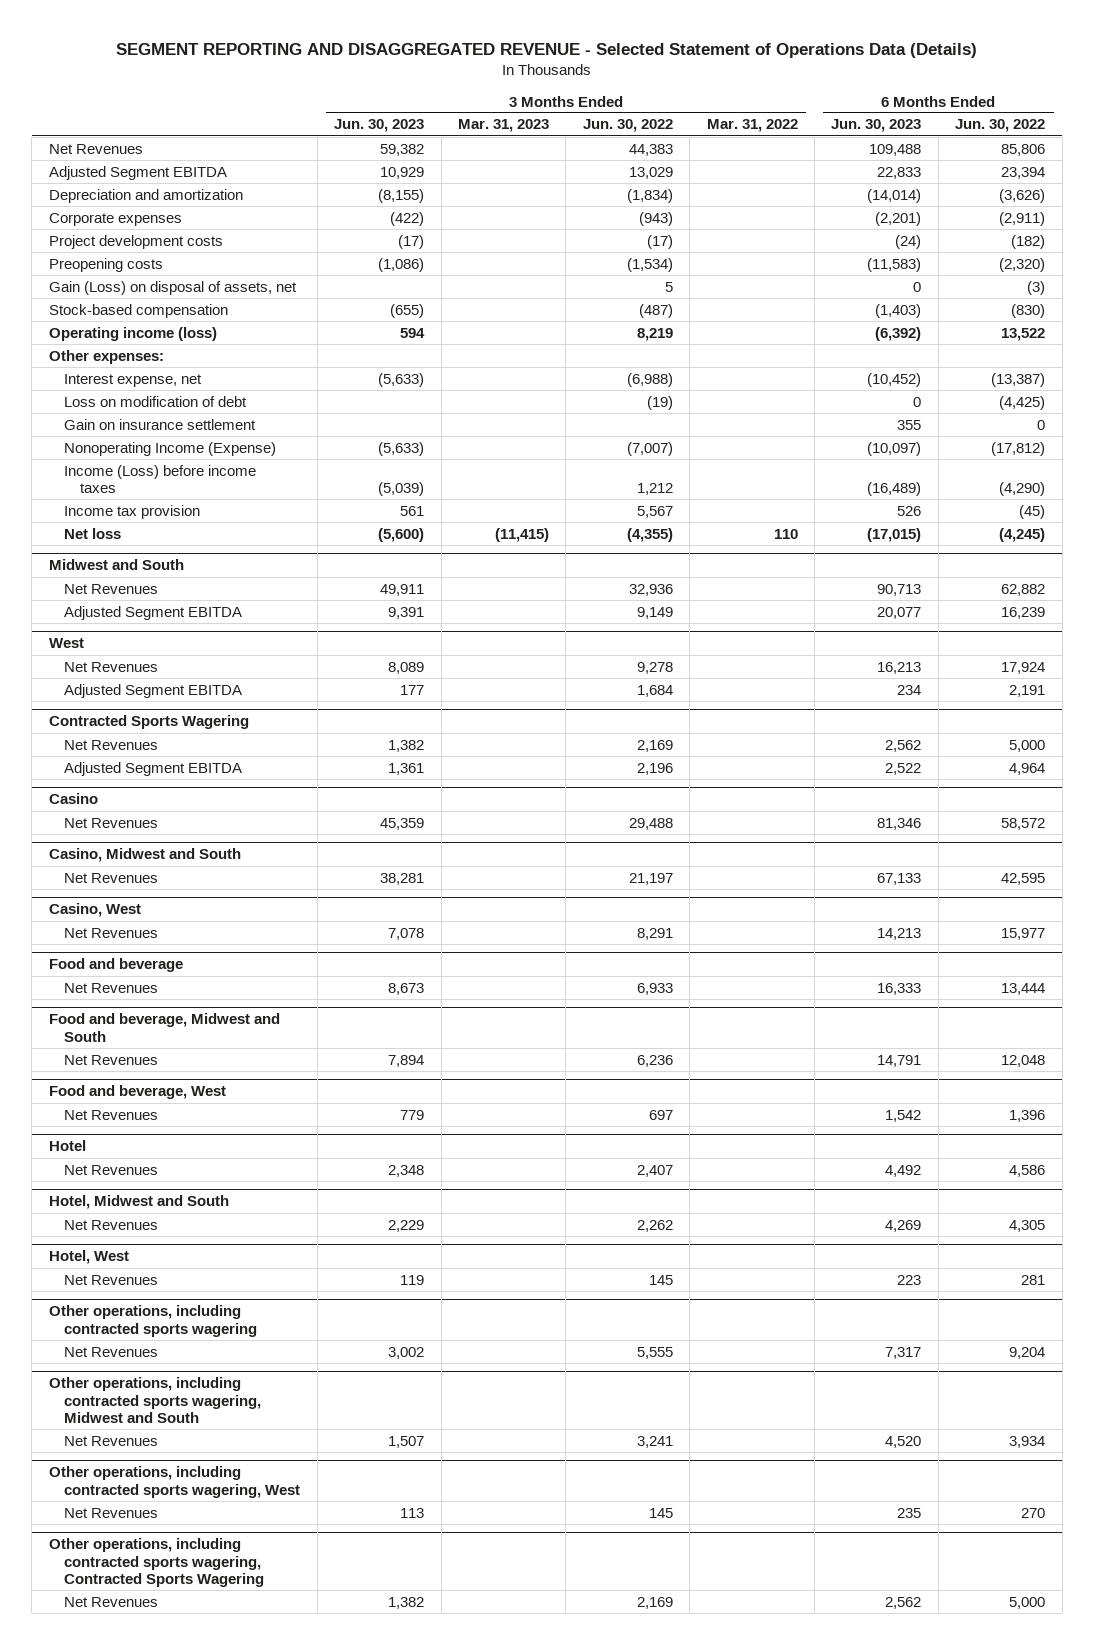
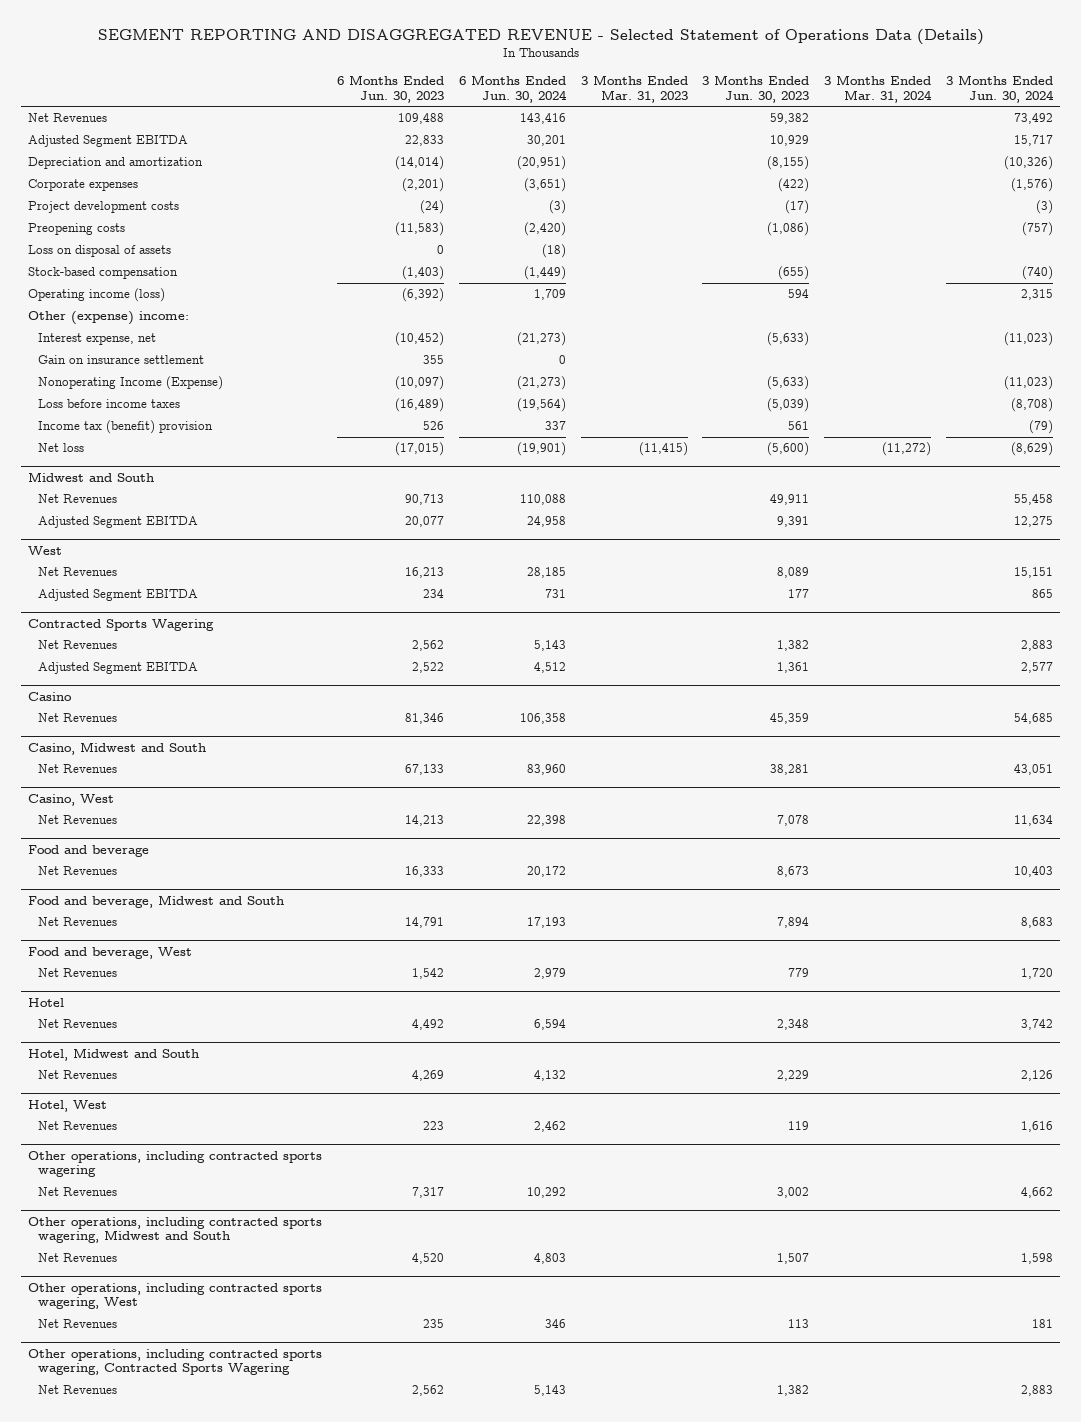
[582,119,673,133] Jun. 30, 2022 -> none
[706,119,798,133] Mar. 31, 2022 -> none
[955,119,1046,133] Jun. 30, 2022 -> none
none -> [458,75,567,103] 6 Months Ended Jun. 30, 2024
none -> [824,75,933,103] 3 Months Ended Mar. 31, 2024
none -> [945,75,1054,103] 3 Months Ended Jun. 30, 2024
[48,280,297,295] Gain (Loss) on disposal of assets, net -> [28,245,172,258] Loss on disposal of assets
[48,349,164,364] Other expenses: -> [28,311,190,326] Other (expense) income:
[64,395,248,407] Loss on modification of debt -> none
[64,464,257,493] Income (Loss) before income taxes -> [37,399,180,409] Loss before income taxes
[64,504,201,519] Income tax provision -> [37,420,213,435] Income tax (benefit) provision

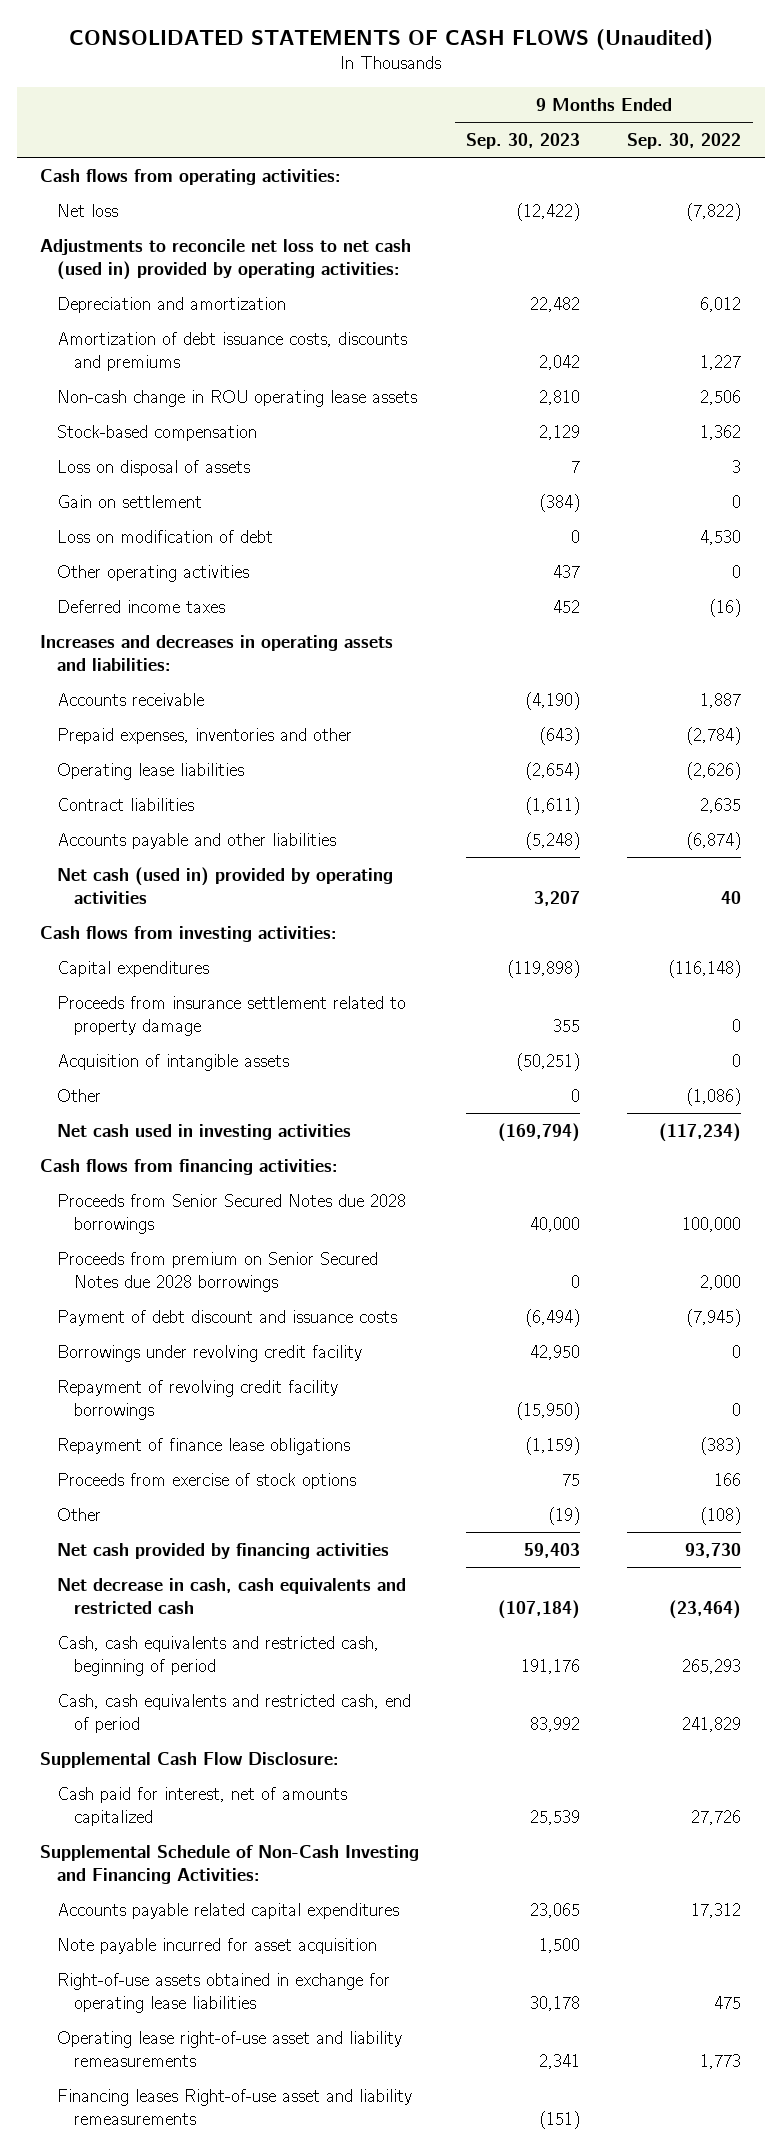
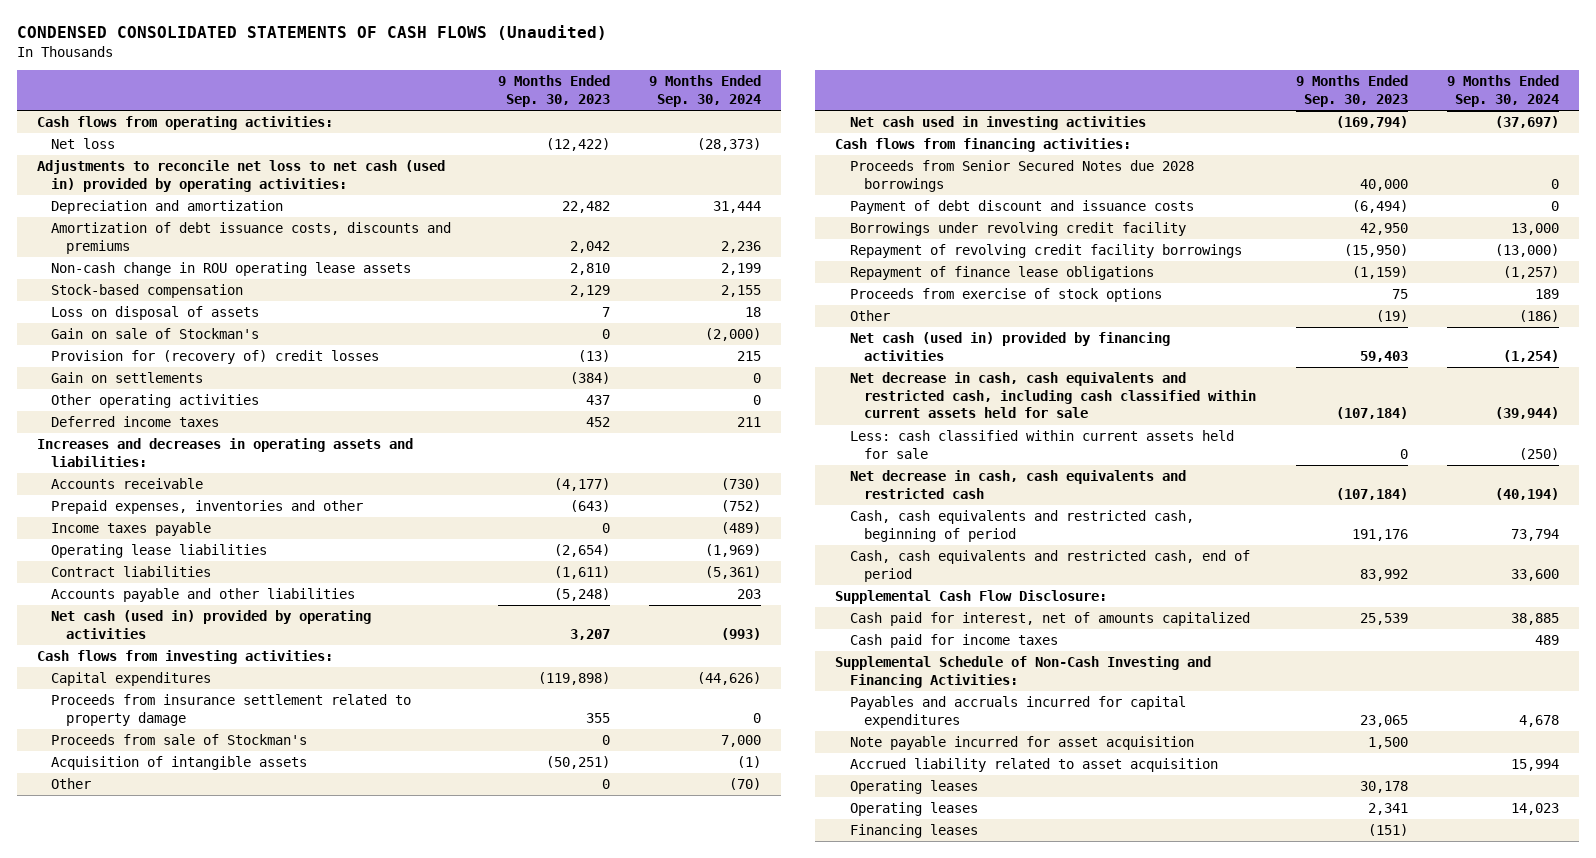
[68,28,713,50] CONSOLIDATED STATEMENTS OF CASH FLOWS (Unaudited) -> [16,25,607,41] CONDENSED CONSOLIDATED STATEMENTS OF CASH FLOWS (Unaudited)
[627,132,742,149] Sep. 30, 2022 -> none
none -> [649,75,762,108] 9 Months Ended Sep. 30, 2024
[57,529,274,543] Loss on modification of debt -> none
none -> [51,328,260,340] Gain on sale of Stockman's
none -> [51,350,380,365] Provision for (recovery of) credit losses
[57,494,203,508] Gain on settlement -> [51,372,204,384] Gain on settlements
[525,691,581,710] (4,190) -> [553,478,610,492] (4,177)
none -> [51,522,212,537] Income taxes payable
none -> [51,734,308,746] Proceeds from sale of Stockman's
[57,1251,379,1292] Proceeds from premium on Senior Secured Notes due 2028 borrowings -> none
[57,1542,390,1559] Net cash provided by financing activities -> [849,332,1170,361] Net cash (used in) provided by financing activities
none -> [849,372,1257,419] Net decrease in cash, cash equivalents and restricted cash, including cash classified within current assets held for sale
none -> [849,430,1234,459] Less: cash classified within current assets held for sale
none -> [849,634,1058,649] Cash paid for income taxes
[57,1902,400,1919] Accounts payable related capital expenditures -> [849,696,1186,728] Payables and accruals incurred for capital expenditures
none -> [849,758,1218,773] Accrued liability related to asset acquisition
[57,1972,391,2013] Right-of-use assets obtained in exchange for operating lease liabilities -> [849,780,978,795] Operating leases
[57,2030,403,2067] Operating lease right-of-use asset and liability remeasurements -> [849,802,978,817] Operating leases
[57,2088,413,2125] Financing leases Right-of-use asset and liability remeasurements -> [849,824,978,839] Financing leases

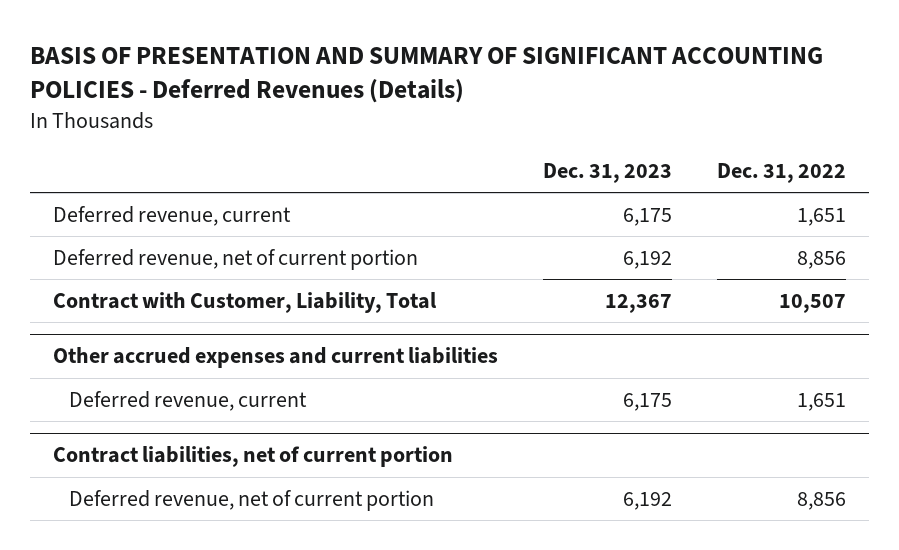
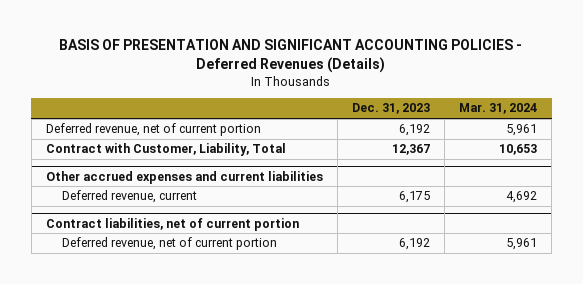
[29,46,823,104] BASIS OF PRESENTATION AND SUMMARY OF SIGNIFICANT ACCOUNTING POLICIES - Deferred Revenues (Details) -> [59,39,523,74] BASIS OF PRESENTATION AND SIGNIFICANT ACCOUNTING POLICIES - Deferred Revenues (Details)
[717,163,847,184] Dec. 31, 2022 -> none
none -> [459,103,538,115] Mar. 31, 2024
[52,205,291,226] Deferred revenue, current -> none

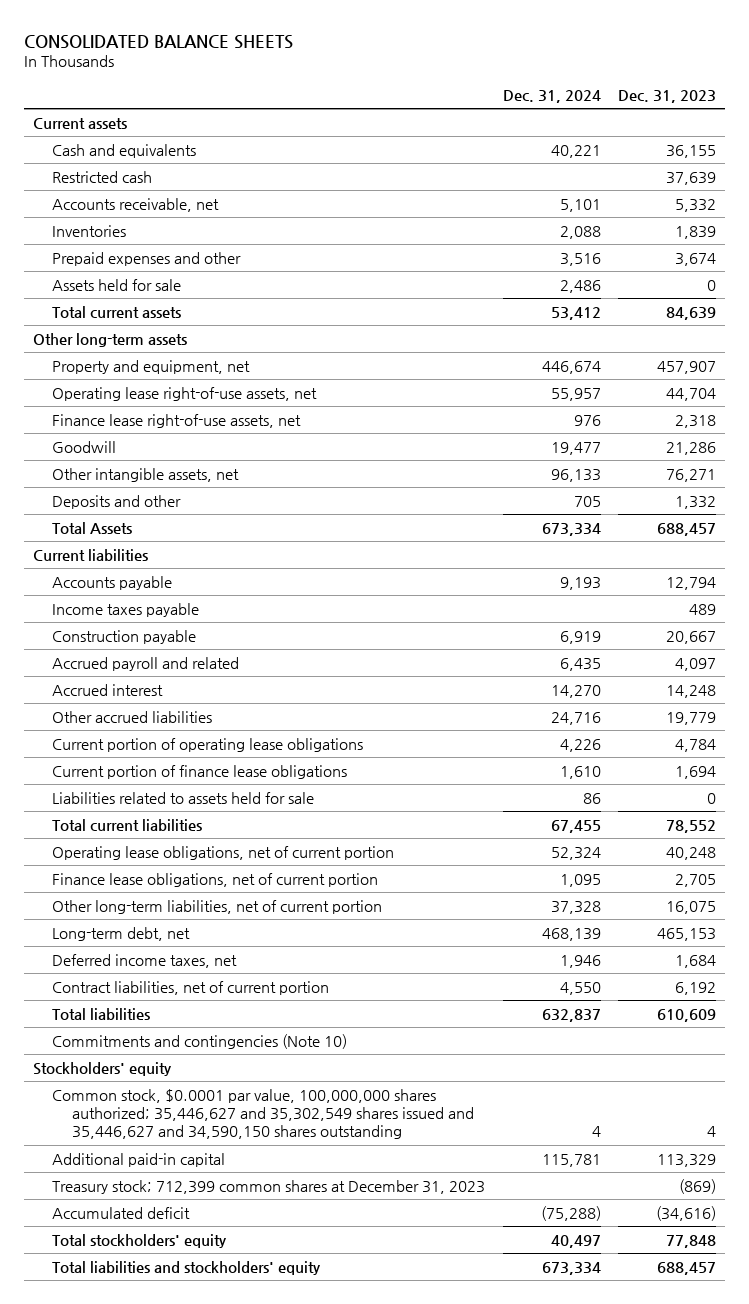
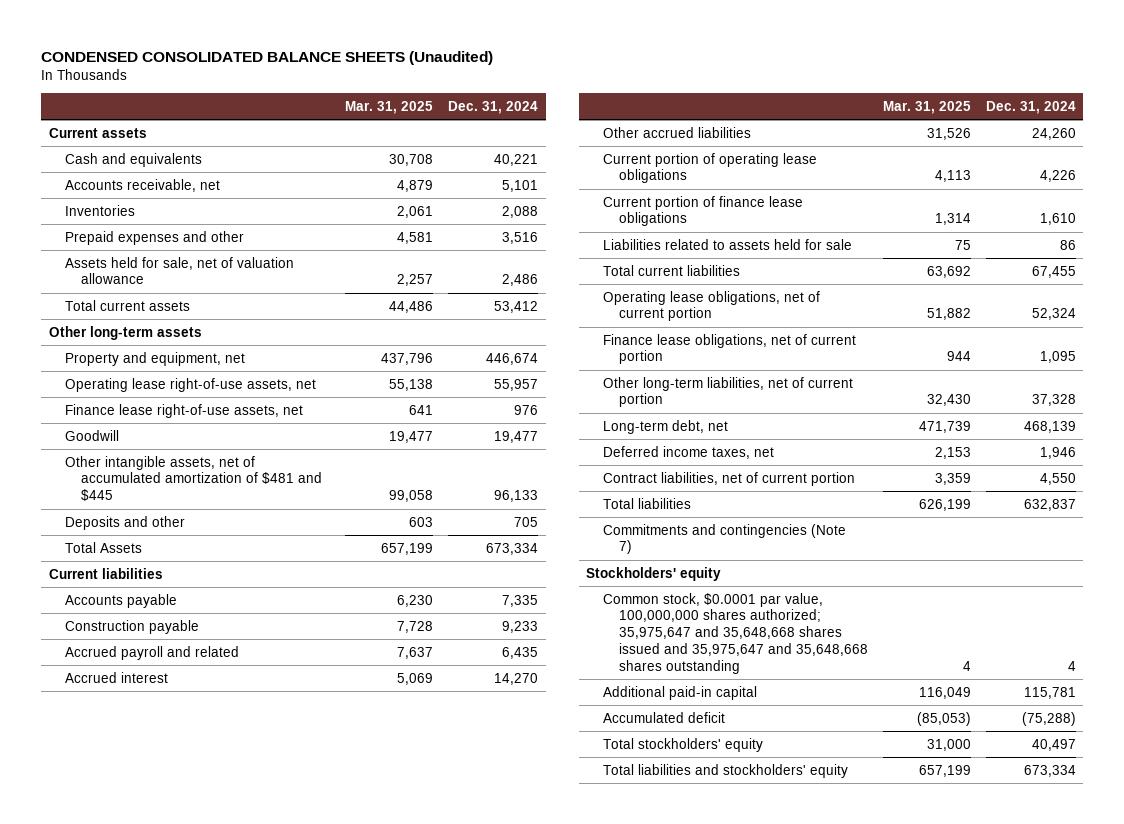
[23,34,293,49] CONSOLIDATED BALANCE SHEETS -> [41,51,494,66] CONDENSED CONSOLIDATED BALANCE SHEETS (Unaudited)
[618,89,717,103] Dec. 31, 2023 -> none
none -> [345,100,434,114] Mar. 31, 2025
[52,170,153,183] Restricted cash -> none
[52,278,182,291] Assets held for sale -> [65,256,295,285] Assets held for sale, net of valuation allowance
[52,467,240,482] Other intangible assets, net -> [65,455,323,502] Other intangible assets, net of accumulated amortization of $481 and $445
[52,602,200,617] Income taxes payable -> none
[559,576,601,590] 9,193 -> [502,594,539,607] 7,335
[559,630,601,644] 6,919 -> [502,620,539,633] 9,233
[550,711,601,725] 24,716 -> [1031,127,1076,140] 24,260
[52,1033,348,1049] Commitments and contingencies (Note 10) -> [602,523,846,555] Commitments and contingencies (Note 7)
[52,1088,474,1140] Common stock, $0.0001 par value, 100,000,000 shares authorized; 35,446,627 and 35,302,549 shares issued and 35,446,627 and 34,590,150 shares outstanding -> [602,592,868,674] Common stock, $0.0001 par value, 100,000,000 shares authorized; 35,975,647 and 35,648,668 shares issued and 35,975,647 and 35,648,668 shares outstanding
[52,1179,486,1194] Treasury stock; 712,399 common shares at December 31, 2023 -> none

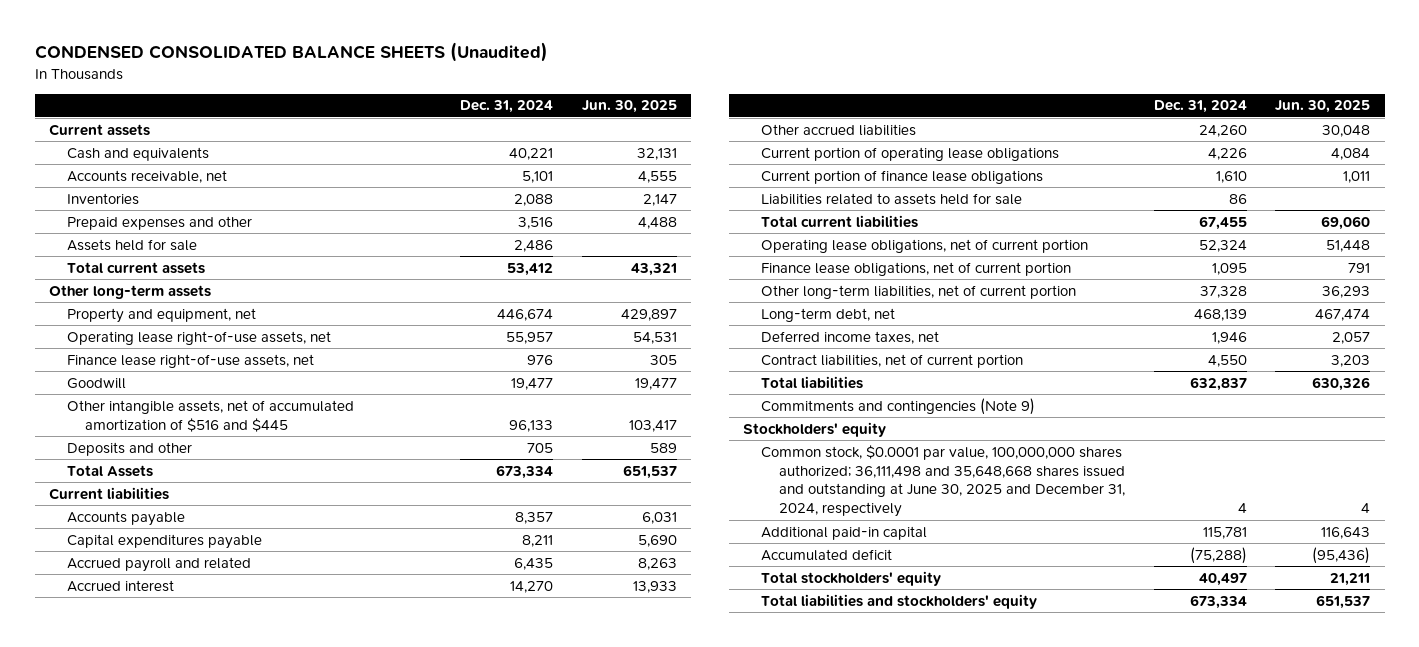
[345,100,434,114] Mar. 31, 2025 -> none
none -> [581,100,677,114] Jun. 30, 2025
[65,256,295,285] Assets held for sale, net of valuation allowance -> [67,238,198,251] Assets held for sale
[65,455,323,502] Other intangible assets, net of accumulated amortization of $481 and $445 -> [67,399,355,432] Other intangible assets, net of accumulated amortization of $516 and $445
[502,594,539,607] 7,335 -> [515,511,554,524] 8,357
[65,619,200,634] Construction payable -> [67,533,263,549] Capital expenditures payable
[502,620,539,633] 9,233 -> [522,534,554,547] 8,211
[602,523,846,555] Commitments and contingencies (Note 7) -> [761,397,1036,415] Commitments and contingencies (Note 9)
[602,592,868,674] Common stock, $0.0001 par value, 100,000,000 shares authorized; 35,975,647 and 35,648,668 shares issued and 35,975,647 and 35,648,668 shares outstanding -> [761,444,1126,518] Common stock, $0.0001 par value, 100,000,000 shares authorized; 36,111,498 and 35,648,668 shares issued and outstanding at June 30, 2025 and December 31, 2024, respectively

